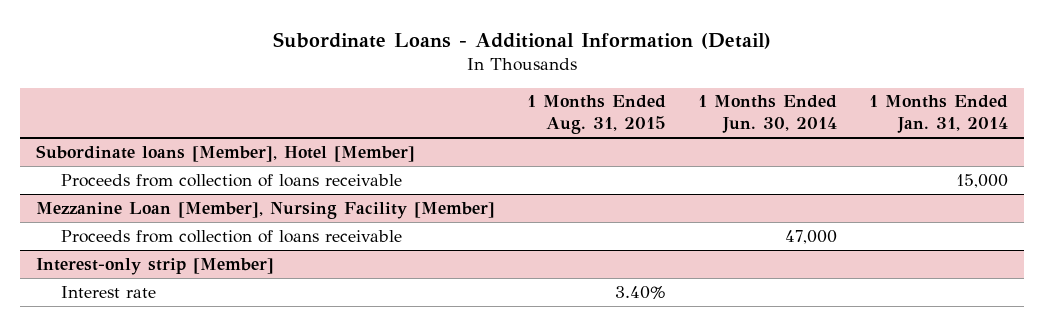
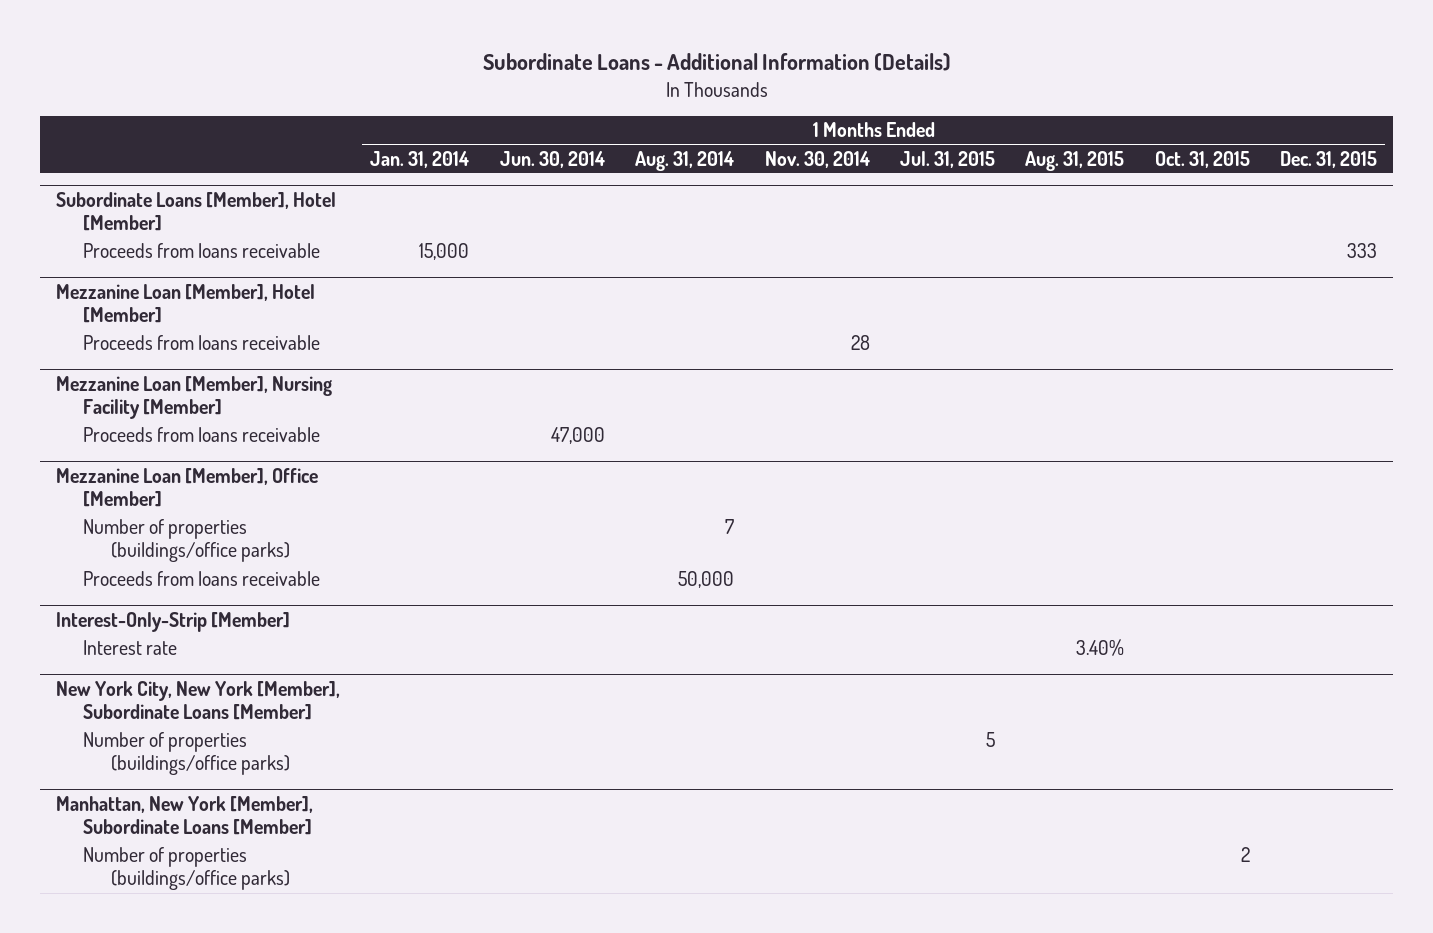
[272,31,771,49] Subordinate Loans - Additional Information (Detail) -> [482,53,951,72] Subordinate Loans - Additional Information (Details)
none -> [635,150,735,171] Aug. 31, 2014
none -> [764,150,870,168] Nov. 30, 2014
none -> [900,150,996,168] Jul. 31, 2015
none -> [1154,150,1250,168] Oct. 31, 2015
none -> [1280,150,1378,168] Dec. 31, 2015
[35,144,415,162] Subordinate loans [Member], Hotel [Member] -> [55,191,336,232] Subordinate Loans [Member], Hotel [Member]
[61,173,403,187] Proceeds from collection of loans receivable -> [83,243,321,259] Proceeds from loans receivable
none -> [55,283,315,324] Mezzanine Loan [Member], Hotel [Member]
none -> [83,335,321,351] Proceeds from loans receivable
[61,229,403,243] Proceeds from collection of loans receivable -> [83,427,321,443] Proceeds from loans receivable
none -> [55,467,318,508] Mezzanine Loan [Member], Office [Member]
none -> [83,519,291,563] Number of properties (buildings/office parks)
none -> [83,571,321,587] Proceeds from loans receivable
[35,257,274,275] Interest-only strip [Member] -> [55,611,290,632] Interest-Only-Strip [Member]
none -> [55,680,340,721] New York City, New York [Member], Subordinate Loans [Member]
none -> [83,732,291,776] Number of properties (buildings/office parks)
none -> [55,795,313,836] Manhattan, New York [Member], Subordinate Loans [Member]
none -> [83,847,291,891] Number of properties (buildings/office parks)

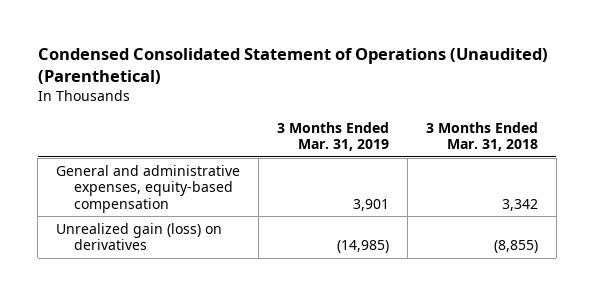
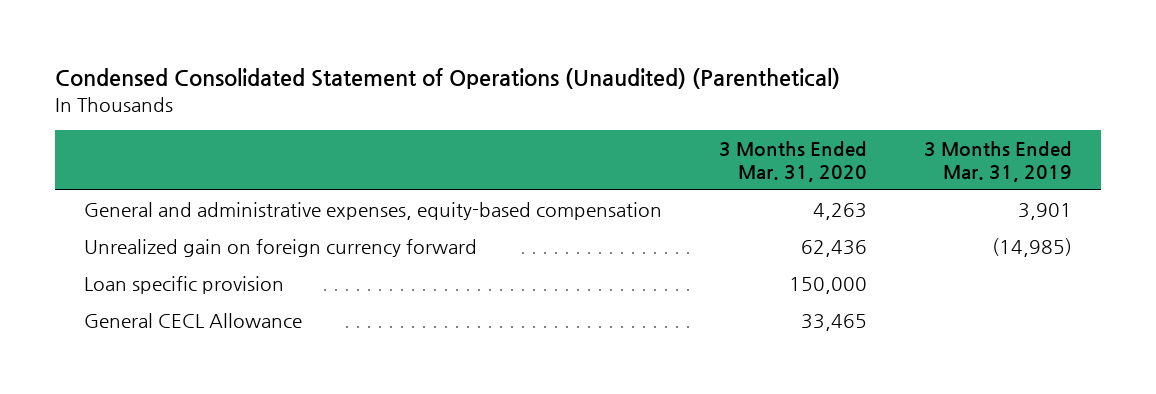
[425,121,538,152] 3 Months Ended Mar. 31, 2018 -> none
none -> [719,141,868,183] 3 Months Ended Mar. 31, 2020
[56,222,223,251] Unrealized gain (loss) on derivatives -> [84,239,478,258] Unrealized gain on foreign currency forward
none -> [84,276,285,295] Loan specific provision
none -> [84,313,303,329] General CECL Allowance

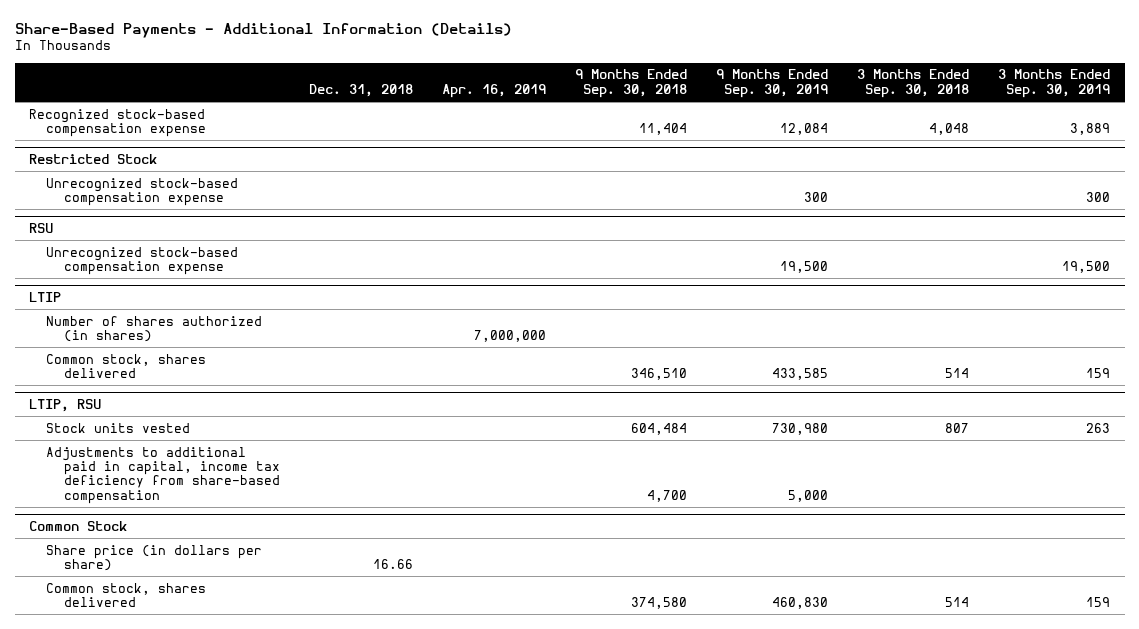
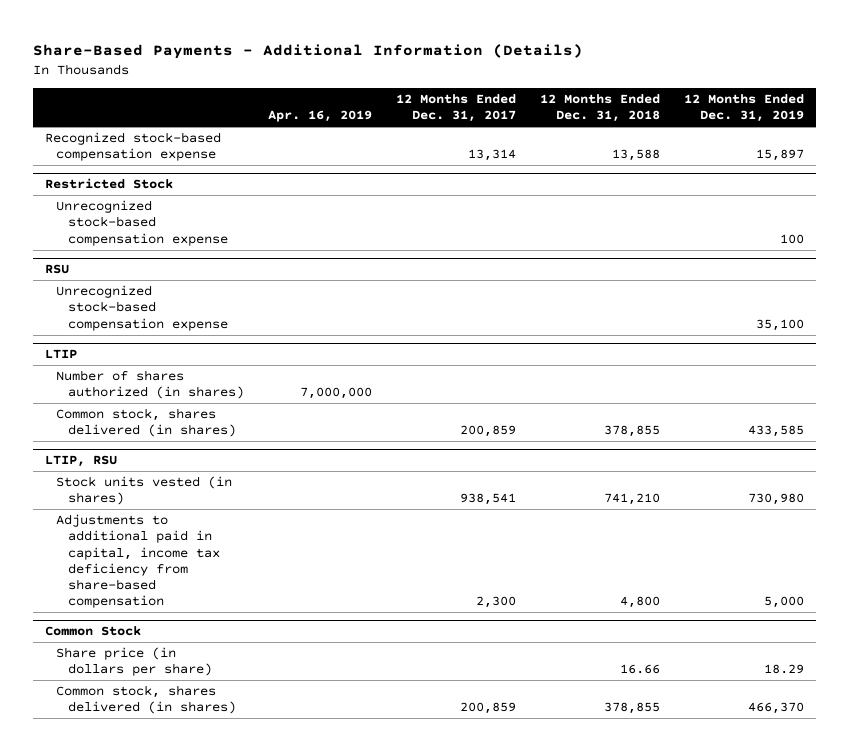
[308,83,413,97] Dec. 31, 2018 -> none
[574,69,687,98] 9 Months Ended Sep. 30, 2018 -> none
[715,69,828,98] 9 Months Ended Sep. 30, 2019 -> none
[857,69,970,98] 3 Months Ended Sep. 30, 2018 -> none
[998,69,1111,98] 3 Months Ended Sep. 30, 2019 -> none
none -> [395,93,516,123] 12 Months Ended Dec. 31, 2017
none -> [539,93,660,123] 12 Months Ended Dec. 31, 2018
none -> [683,93,804,123] 12 Months Ended Dec. 31, 2019
[46,353,207,379] Common stock, shares delivered -> [56,408,236,438] Common stock, shares delivered (in shares)
[46,422,191,433] Stock units vested -> [56,476,233,506] Stock units vested (in shares)
[46,582,207,608] Common stock, shares delivered -> [56,685,236,715] Common stock, shares delivered (in shares)

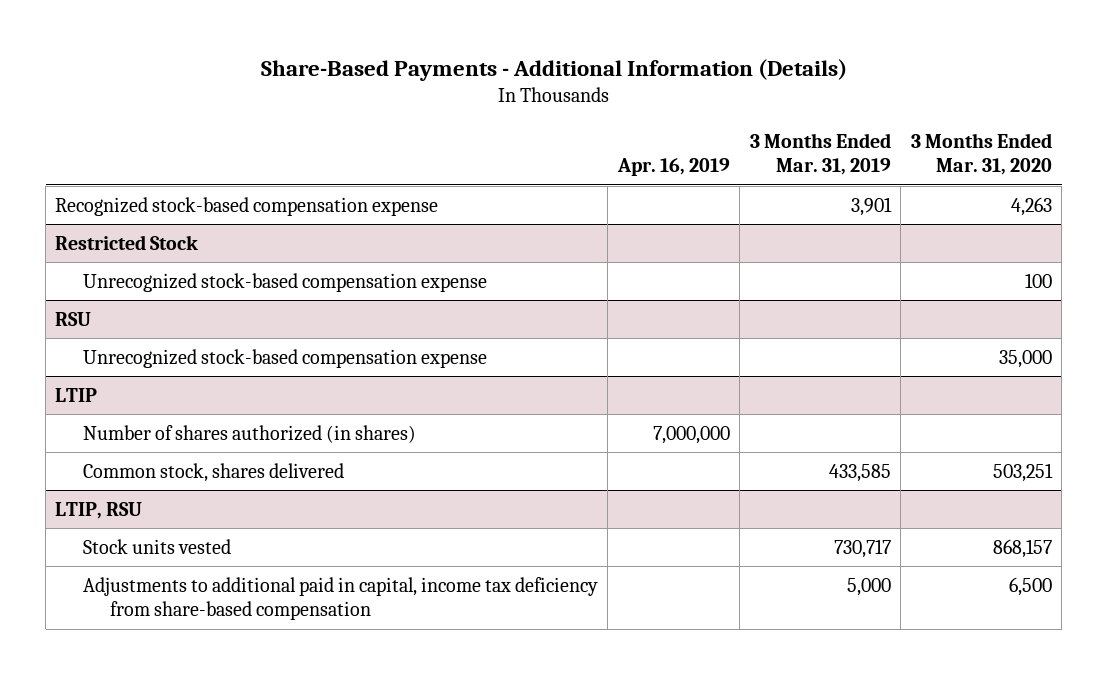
[395,93,516,123] 12 Months Ended Dec. 31, 2017 -> none
[539,93,660,123] 12 Months Ended Dec. 31, 2018 -> none
[683,93,804,123] 12 Months Ended Dec. 31, 2019 -> none
none -> [749,132,891,176] 3 Months Ended Mar. 31, 2019
none -> [910,132,1052,176] 3 Months Ended Mar. 31, 2020
[56,408,236,438] Common stock, shares delivered (in shares) -> [82,462,344,482] Common stock, shares delivered
[56,476,233,506] Stock units vested (in shares) -> [82,538,231,554] Stock units vested
[44,626,141,637] Common Stock -> none
[56,647,212,677] Share price (in dollars per share) -> none
[56,685,236,715] Common stock, shares delivered (in shares) -> none

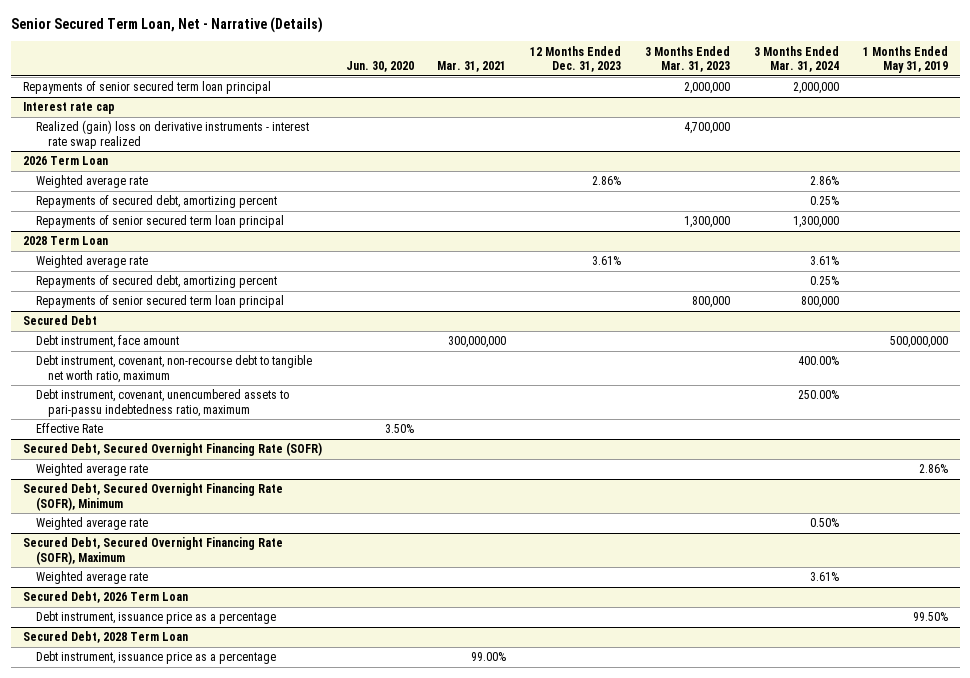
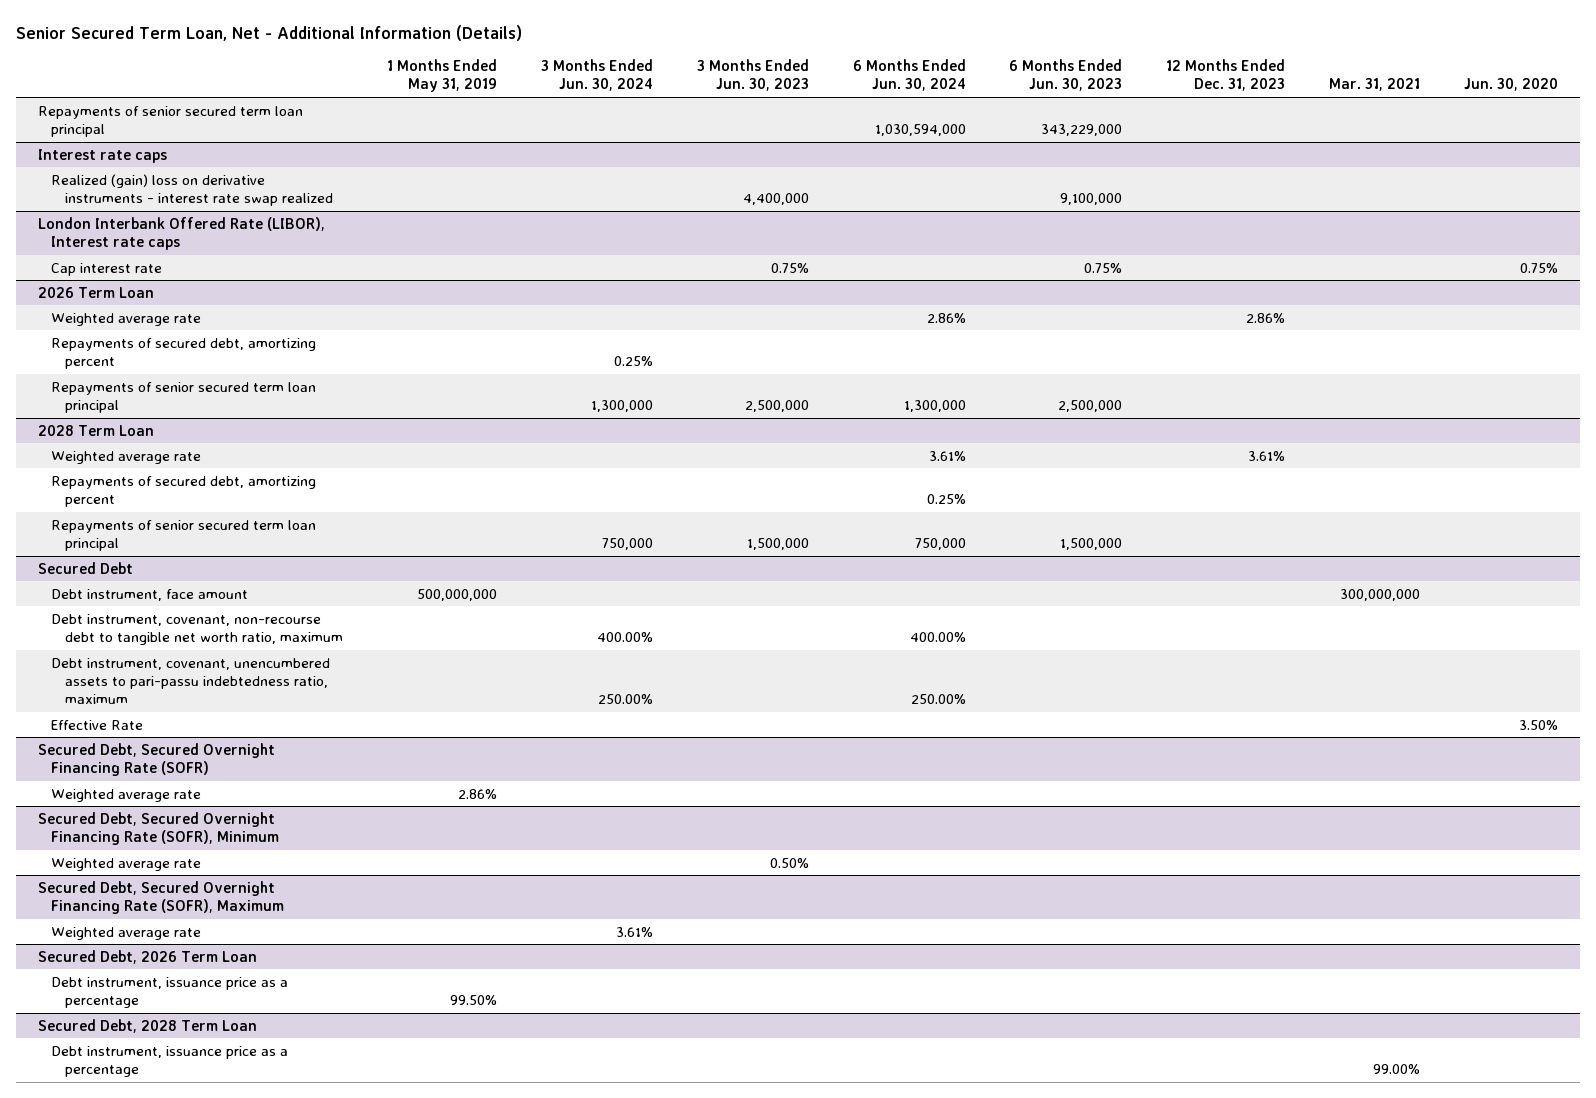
[10,17,323,34] Senior Secured Term Loan, Net - Narrative (Details) -> [15,24,522,41] Senior Secured Term Loan, Net - Additional Information (Details)
[644,45,730,72] 3 Months Ended Mar. 31, 2023 -> none
[753,45,839,72] 3 Months Ended Mar. 31, 2024 -> none
none -> [540,59,653,92] 3 Months Ended Jun. 30, 2024
none -> [696,59,809,92] 3 Months Ended Jun. 30, 2023
none -> [852,59,966,92] 6 Months Ended Jun. 30, 2024
none -> [1009,59,1123,92] 6 Months Ended Jun. 30, 2023
[22,102,115,115] Interest rate cap -> [37,148,167,163] Interest rate caps
none -> [37,216,325,251] London Interbank Offered Rate (LIBOR), Interest rate caps
none -> [51,262,163,276] Cap interest rate

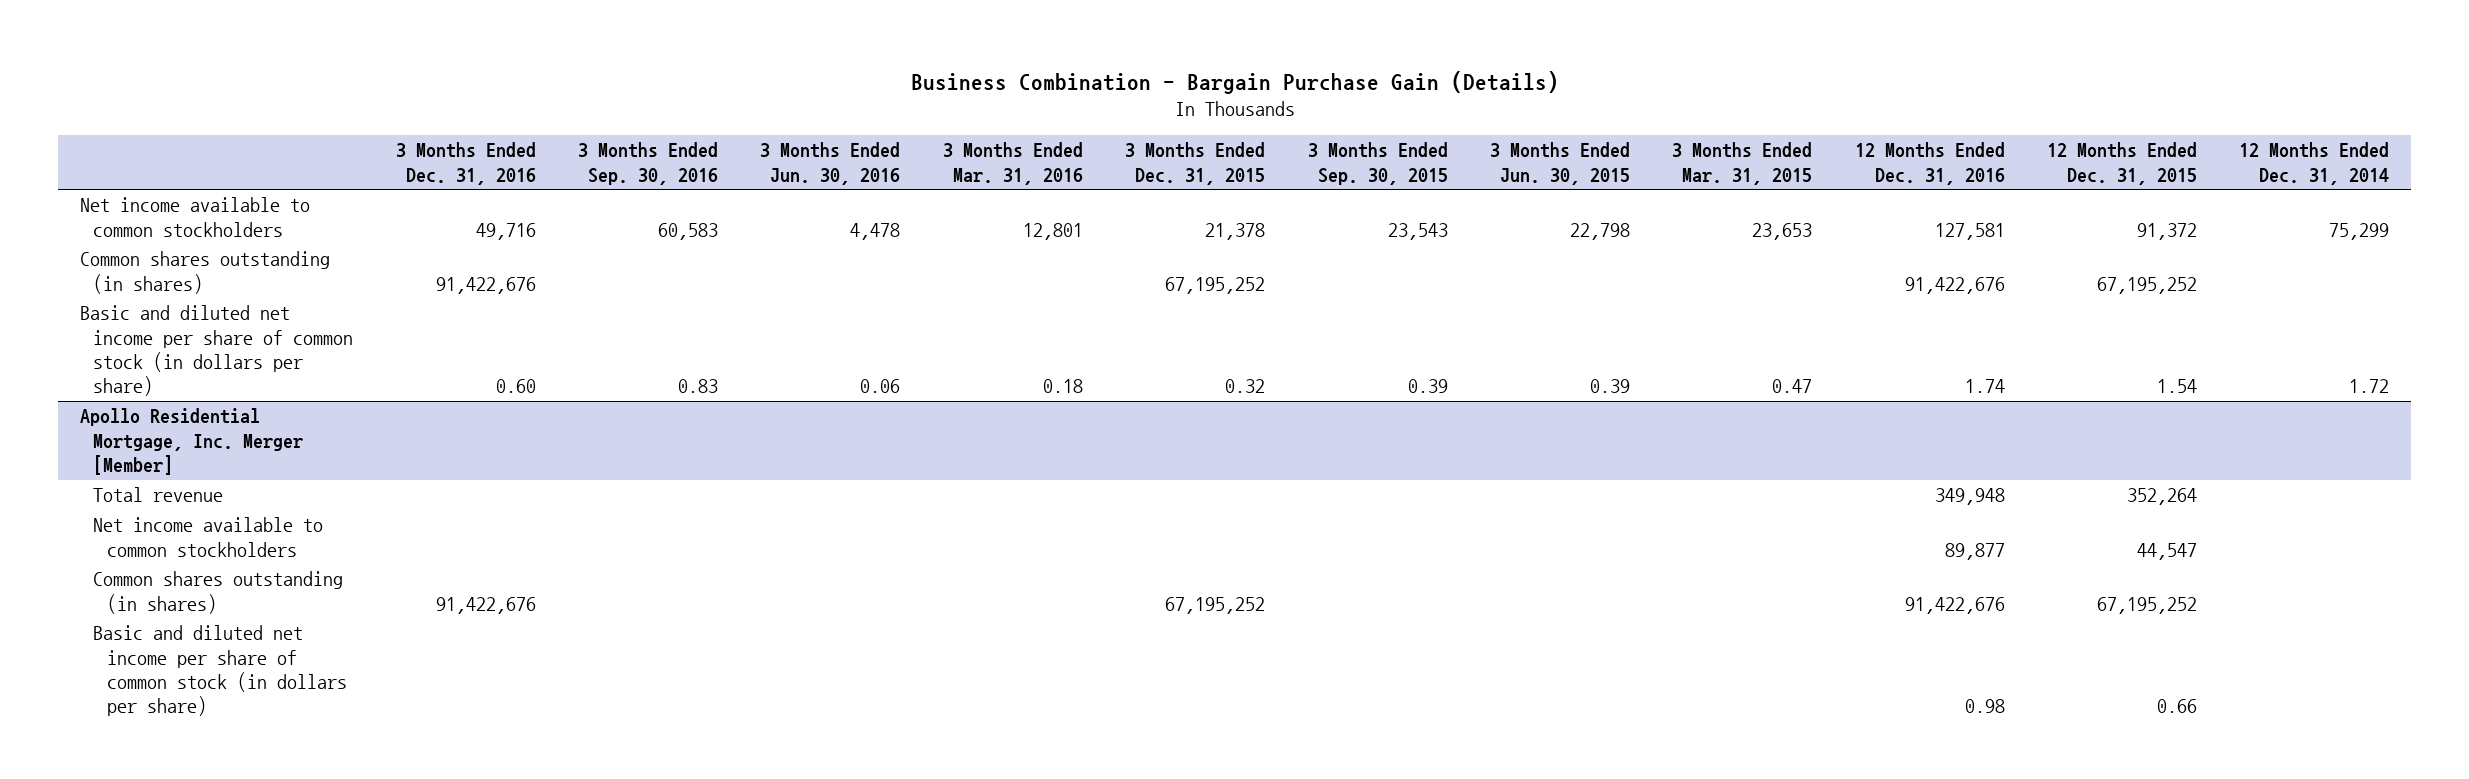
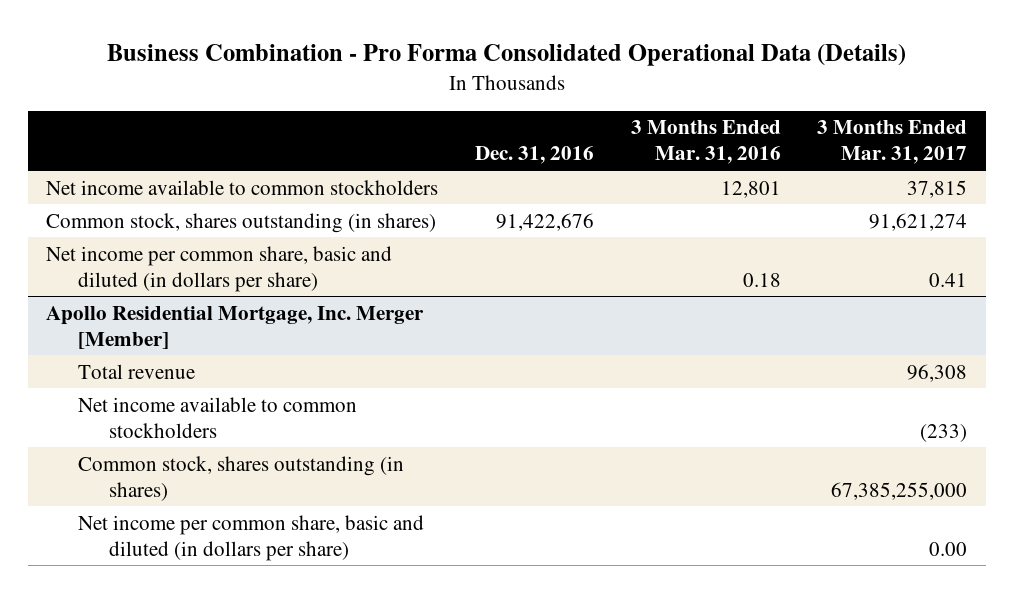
[910,70,1559,94] Business Combination - Bargain Purchase Gain (Details) -> [106,43,906,66] Business Combination - Pro Forma Consolidated Operational Data (Details)
[395,142,536,185] 3 Months Ended Dec. 31, 2016 -> none
[578,142,719,185] 3 Months Ended Sep. 30, 2016 -> none
[760,142,901,185] 3 Months Ended Jun. 30, 2016 -> none
[1125,142,1266,185] 3 Months Ended Dec. 31, 2015 -> none
[1307,142,1448,185] 3 Months Ended Sep. 30, 2015 -> none
[1489,142,1630,185] 3 Months Ended Jun. 30, 2015 -> none
[1672,142,1813,185] 3 Months Ended Mar. 31, 2015 -> none
[1854,142,2005,185] 12 Months Ended Dec. 31, 2016 -> none
[2047,142,2198,185] 12 Months Ended Dec. 31, 2015 -> none
[2239,142,2390,185] 12 Months Ended Dec. 31, 2014 -> none
none -> [474,146,594,165] Dec. 31, 2016
none -> [817,120,968,165] 3 Months Ended Mar. 31, 2017
[79,251,330,294] Common shares outstanding (in shares) -> [46,212,437,233] Common stock, shares outstanding (in shares)
[79,305,354,396] Basic and diluted net income per share of common stock (in dollars per share) -> [46,245,393,292] Net income per common share, basic and diluted (in dollars per share)
[93,571,344,614] Common shares outstanding (in shares) -> [77,455,404,501] Common stock, shares outstanding (in shares)
[93,625,348,716] Basic and diluted net income per share of common stock (in dollars per share) -> [77,514,424,561] Net income per common share, basic and diluted (in dollars per share)

